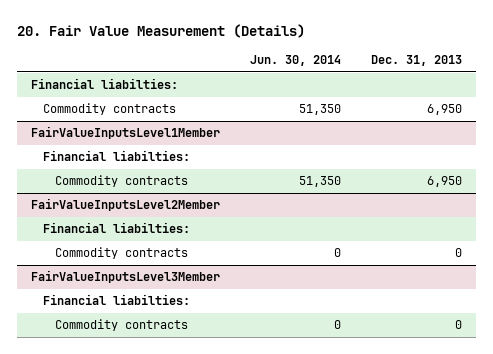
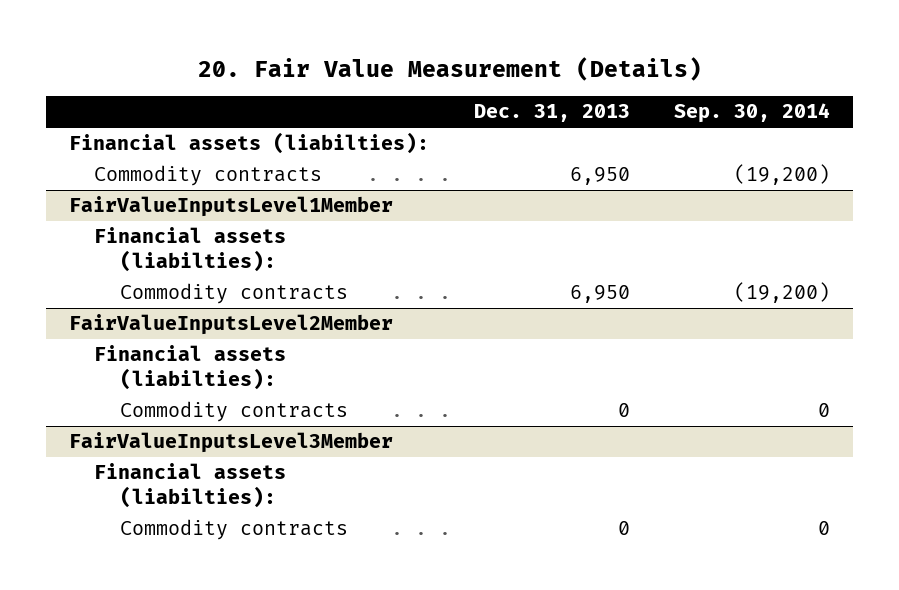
[250,55,342,67] Jun. 30, 2014 -> none
none -> [674,103,831,124] Sep. 30, 2014
[31,78,179,90] Financial liabilties: -> [68,132,429,155] Financial assets (liabilties):
[43,150,191,162] Financial liabilties: -> [94,227,287,272] Financial assets (liabilties):
[43,222,191,234] Financial liabilties: -> [94,345,287,390] Financial assets (liabilties):
[43,294,191,306] Financial liabilties: -> [94,463,287,508] Financial assets (liabilties):

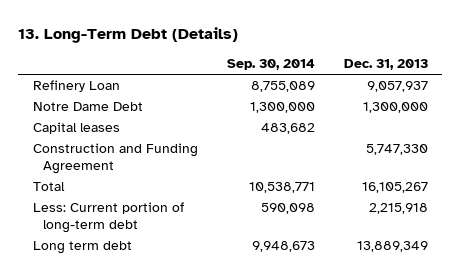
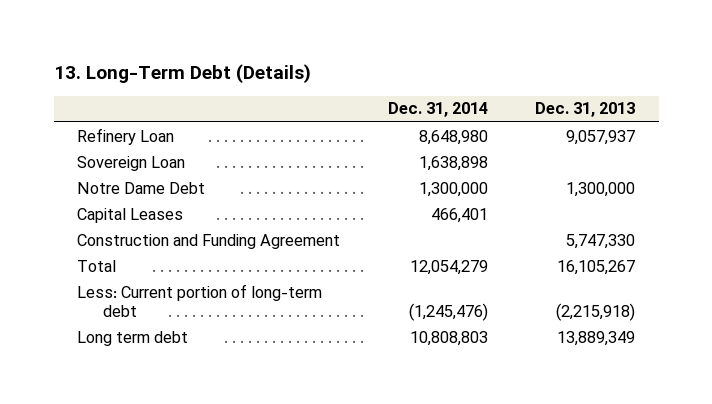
[226,59,315,71] Sep. 30, 2014 -> none
none -> [387,102,488,118] Dec. 31, 2014
none -> [77,155,186,171] Sovereign Loan
[32,122,120,135] Capital leases -> [77,207,184,223] Capital Leases
[368,203,428,215] 2,215,918 -> [555,303,635,322] (2,215,918)

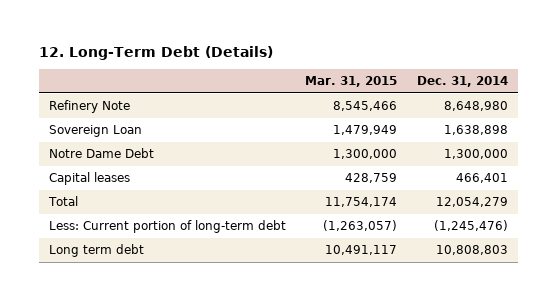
[53,64,311,84] 13. Long-Term Debt (Details) -> [38,46,273,61] 12. Long-Term Debt (Details)
[534,102,635,118] Dec. 31, 2013 -> none
none -> [305,76,398,88] Mar. 31, 2015
[77,127,175,145] Refinery Loan -> [48,100,130,114] Refinery Note
[77,233,341,249] Construction and Funding Agreement -> none
[77,207,184,223] Capital Leases -> [48,172,130,186] Capital leases

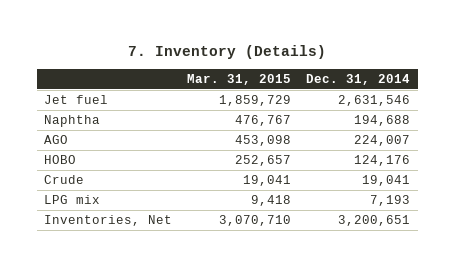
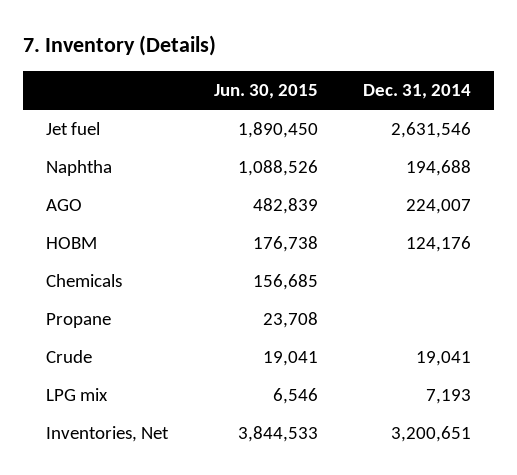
[187,73,292,85] Mar. 31, 2015 -> none
none -> [213,83,318,99] Jun. 30, 2015
[44,155,77,165] HOBO -> [45,237,97,250] HOBM
none -> [45,274,122,288] Chemicals
none -> [45,313,111,329] Propane

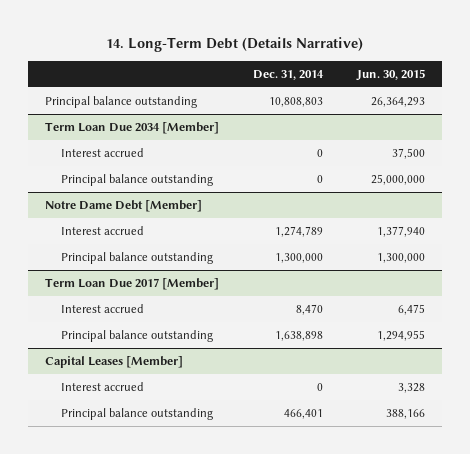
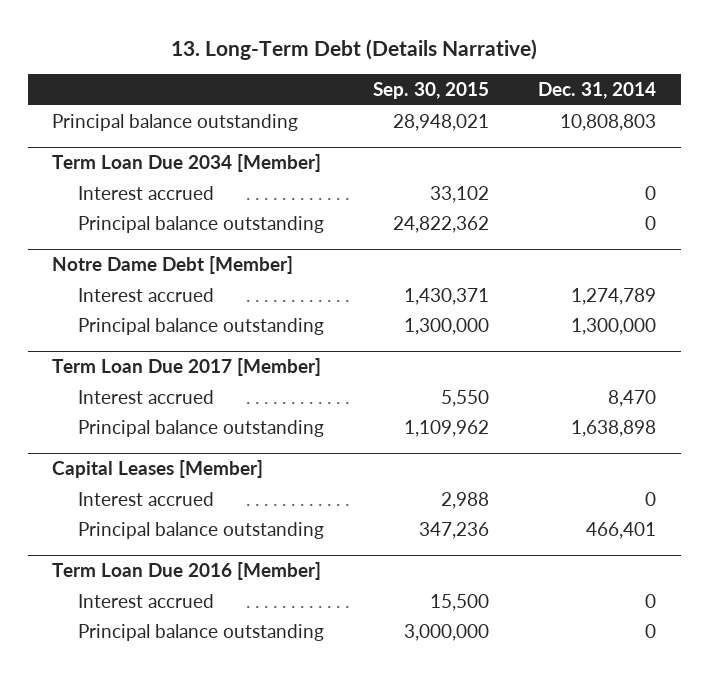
[106,37,364,53] 14. Long-Term Debt (Details Narrative) -> [171,39,538,61] 13. Long-Term Debt (Details Narrative)
[355,68,425,81] Jun. 30, 2015 -> none
none -> [373,82,490,100] Sep. 30, 2015
none -> [52,562,322,581] Term Loan Due 2016 [Member]
none -> [78,593,215,608] Interest accrued
none -> [78,623,325,641] Principal balance outstanding

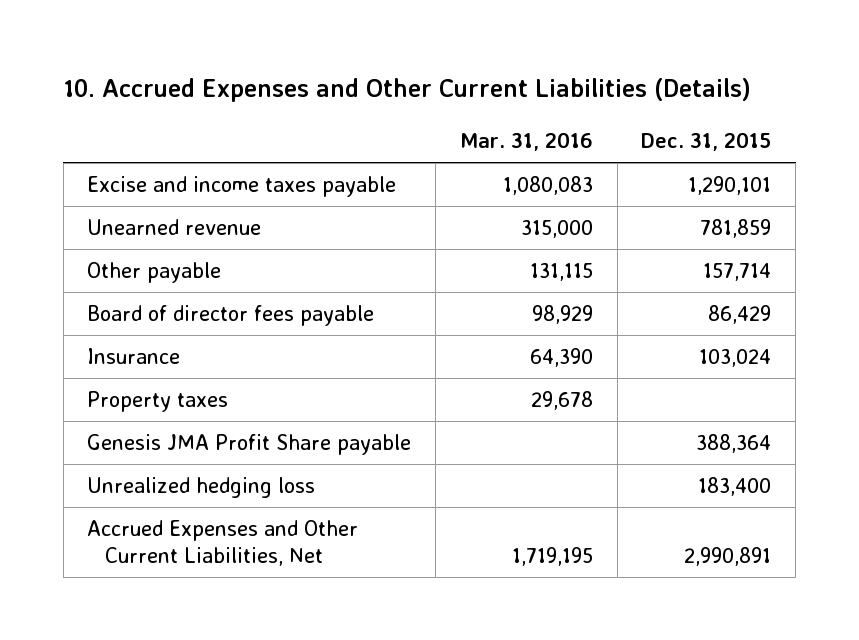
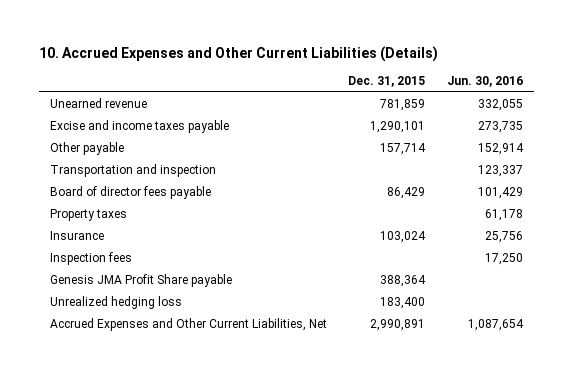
[459,131,593,151] Mar. 31, 2016 -> none
none -> [446,75,523,87] Jun. 30, 2016
[87,176,397,198] Excise and income taxes payable -> [49,120,229,134] Excise and income taxes payable
none -> [49,164,216,178] Transportation and inspection
[87,348,181,365] Insurance -> [49,231,104,241] Insurance
none -> [49,252,132,266] Inspection fees

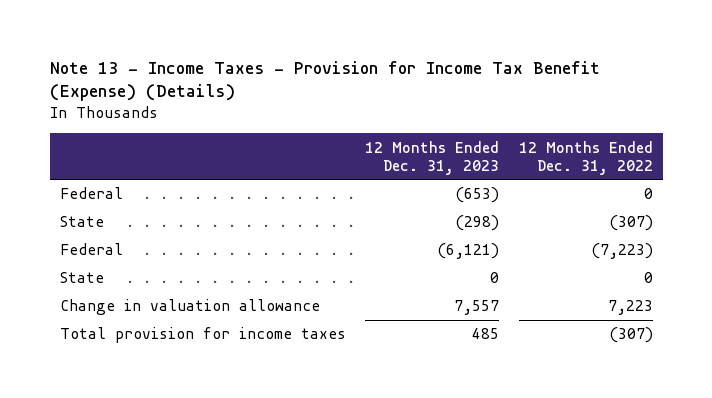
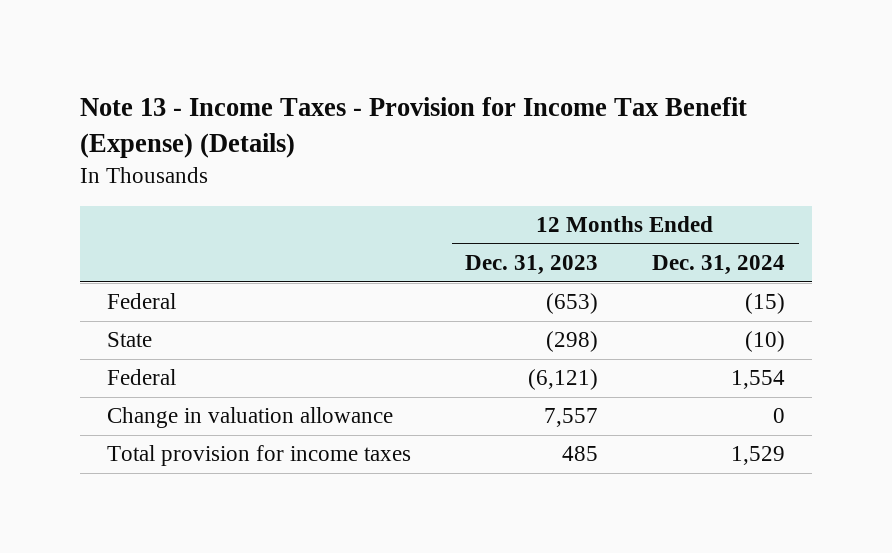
[518,140,653,175] 12 Months Ended Dec. 31, 2022 -> none
none -> [652,255,786,276] Dec. 31, 2024
[59,272,104,284] State -> none

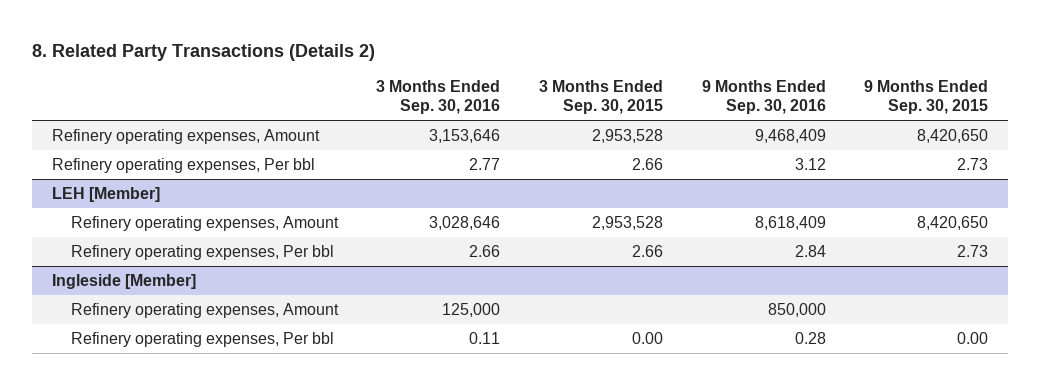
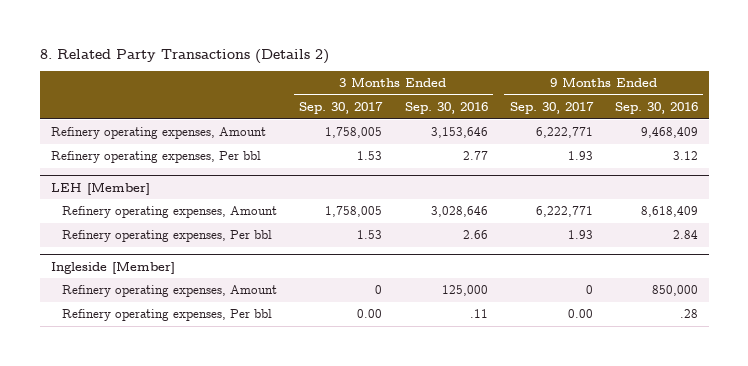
[539,80,664,114] 3 Months Ended Sep. 30, 2015 -> none
[864,80,989,114] 9 Months Ended Sep. 30, 2015 -> none
none -> [299,102,384,115] Sep. 30, 2017
none -> [509,102,594,115] Sep. 30, 2017
[469,331,501,344] 0.11 -> [469,309,488,319] .11
[794,331,826,344] 0.28 -> [679,309,698,319] .28

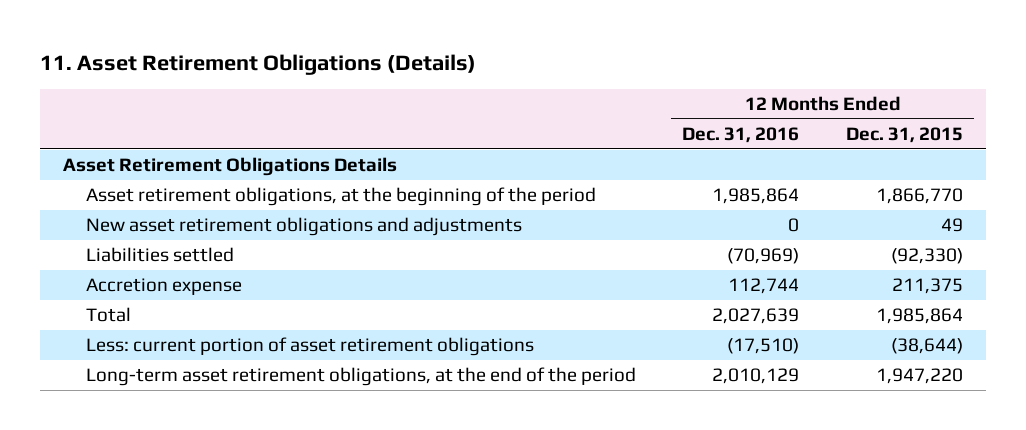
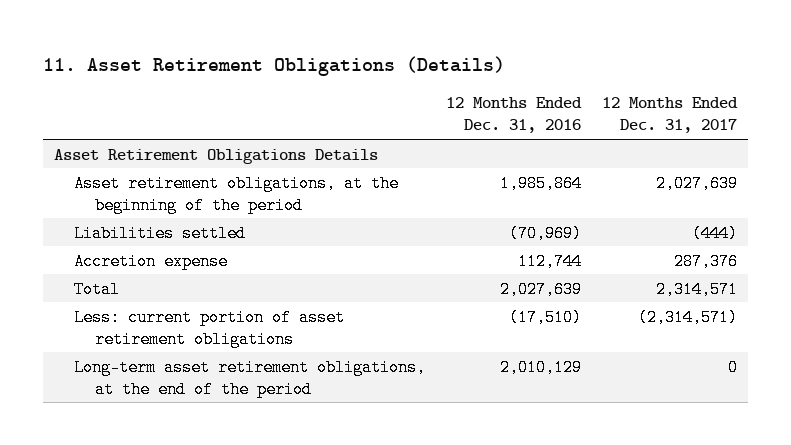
[845,126,963,143] Dec. 31, 2015 -> none
none -> [602,97,739,134] 12 Months Ended Dec. 31, 2017
[86,217,523,237] New asset retirement obligations and adjustments -> none

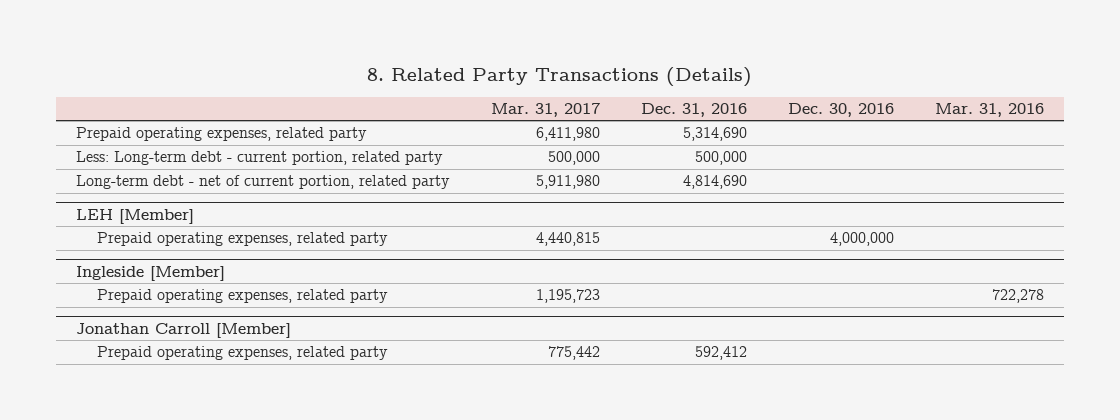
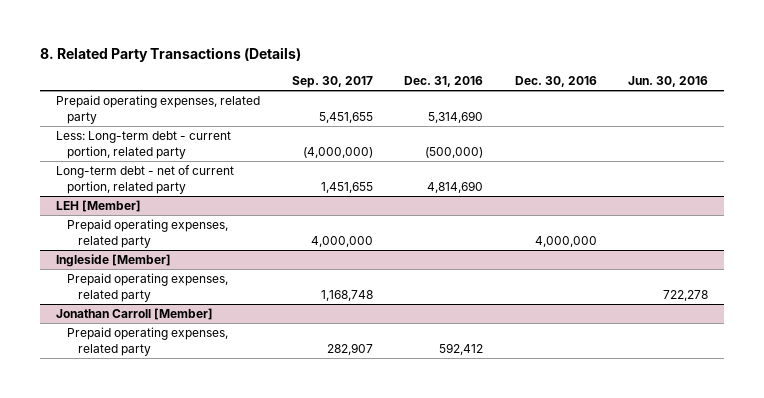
[491,103,601,118] Mar. 31, 2017 -> none
[935,103,1045,118] Mar. 31, 2016 -> none
none -> [291,76,373,89] Sep. 30, 2017
none -> [628,76,709,88] Jun. 30, 2016
[695,151,748,166] 500,000 -> [425,146,484,158] (500,000)

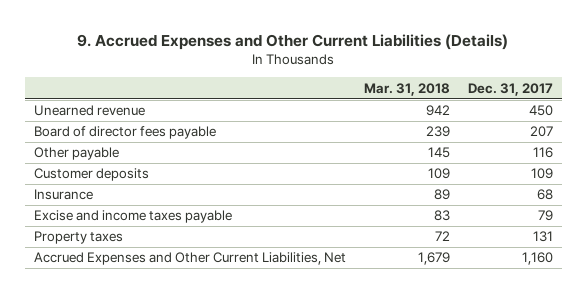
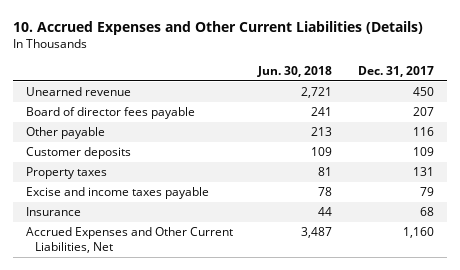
[77,33,509,50] 9. Accrued Expenses and Other Current Liabilities (Details) -> [13,20,424,35] 10. Accrued Expenses and Other Current Liabilities (Details)
[363,82,450,96] Mar. 31, 2018 -> none
none -> [257,65,333,77] Jun. 30, 2018
[33,210,232,224] Excise and income taxes payable -> [25,187,209,200] Excise and income taxes payable
[33,189,93,201] Insurance -> [25,207,81,217] Insurance

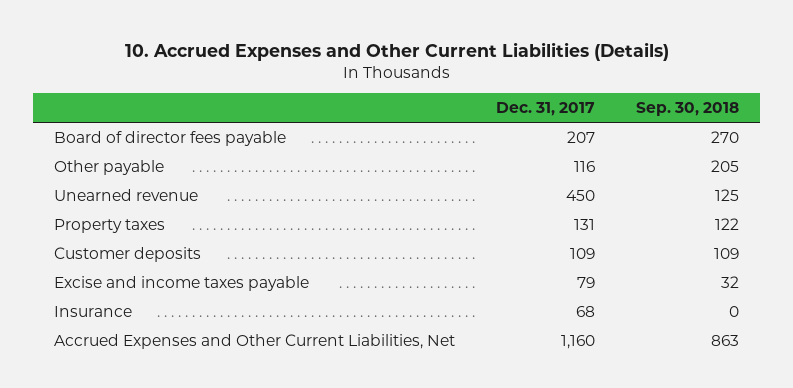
[257,65,333,77] Jun. 30, 2018 -> none
none -> [636,102,740,117] Sep. 30, 2018
[25,87,131,97] Unearned revenue -> [53,188,198,201] Unearned revenue
[25,147,131,160] Customer deposits -> [53,246,201,262] Customer deposits

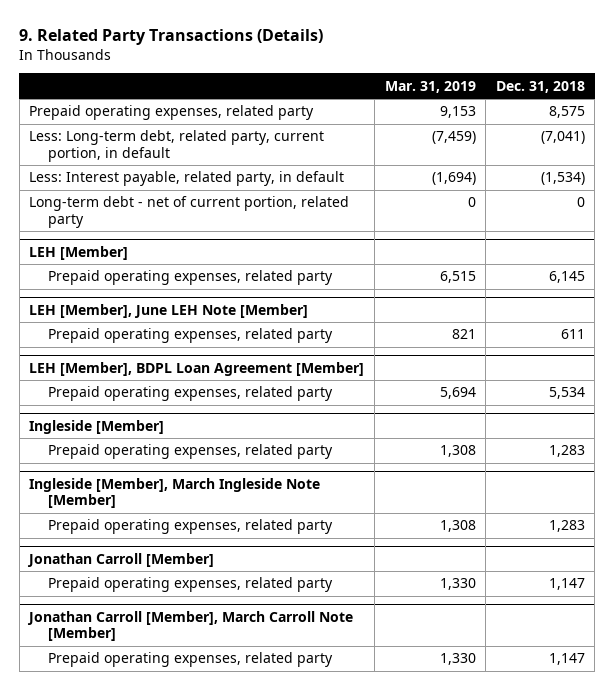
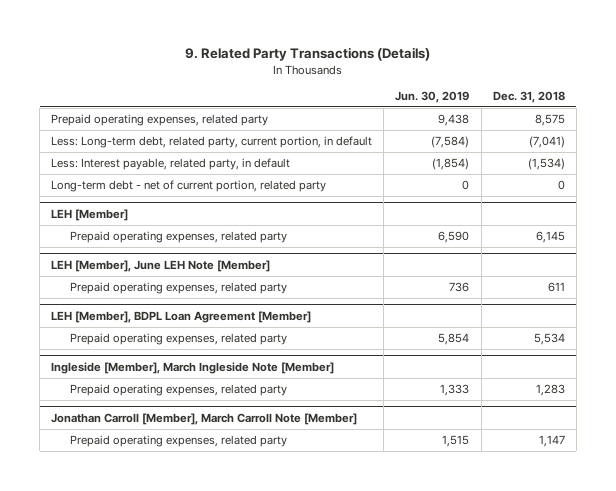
[384,80,476,93] Mar. 31, 2019 -> none
none -> [395,91,470,104] Jun. 30, 2019
[29,419,165,434] Ingleside [Member] -> none
[47,444,333,460] Prepaid operating expenses, related party -> none
[27,552,215,567] Jonathan Carroll [Member] -> none
[47,577,333,593] Prepaid operating expenses, related party -> none

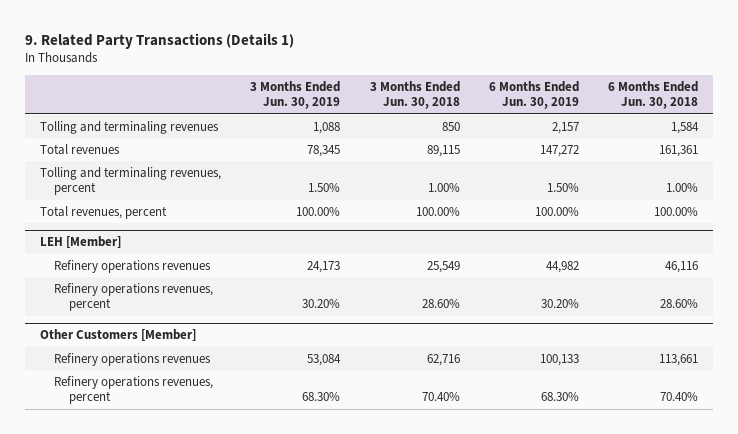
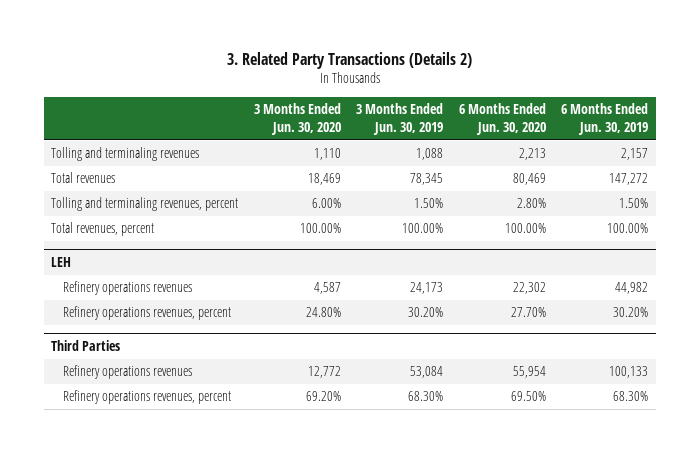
[25,33,295,50] 9. Related Party Transactions (Details 1) -> [226,51,472,69] 3. Related Party Transactions (Details 2)
[369,80,460,110] 3 Months Ended Jun. 30, 2018 -> none
[608,80,699,110] 6 Months Ended Jun. 30, 2018 -> none
none -> [253,103,341,135] 3 Months Ended Jun. 30, 2020
none -> [458,103,546,135] 6 Months Ended Jun. 30, 2020
[39,236,121,249] LEH [Member] -> [51,257,72,268] LEH
[39,329,196,342] Other Customers [Member] -> none
none -> [51,340,121,352] Third Parties

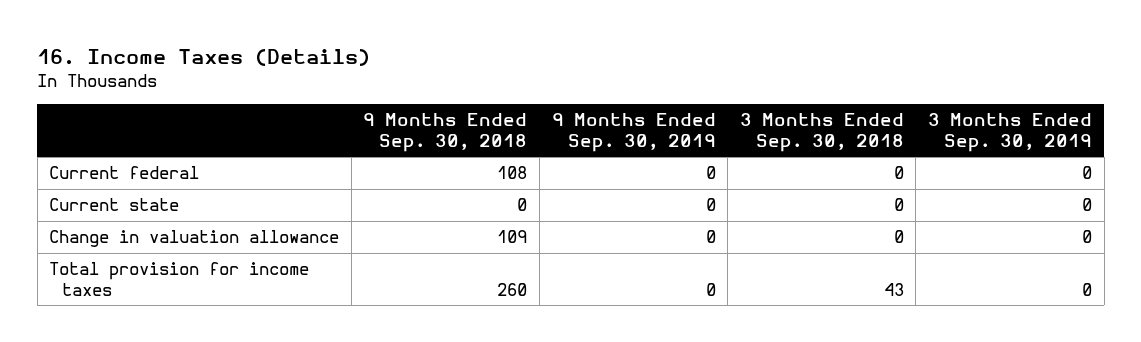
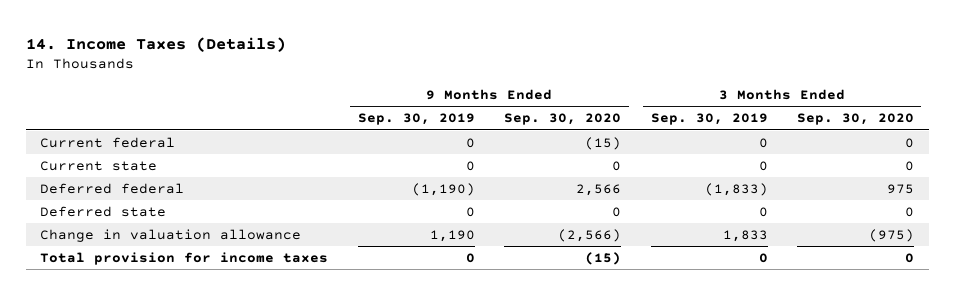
[37,48,371,66] 16. Income Taxes (Details) -> [25,36,286,52] 14. Income Taxes (Details)
[363,113,528,152] 9 Months Ended Sep. 30, 2018 -> none
[739,113,904,152] 3 Months Ended Sep. 30, 2018 -> none
none -> [504,113,622,126] Sep. 30, 2020
none -> [796,113,914,126] Sep. 30, 2020
none -> [40,182,185,194] Deferred federal
none -> [40,205,167,217] Deferred state
[705,230,716,244] 0 -> [429,229,475,242] 1,190
[1082,230,1093,244] 0 -> [722,229,768,242] 1,833

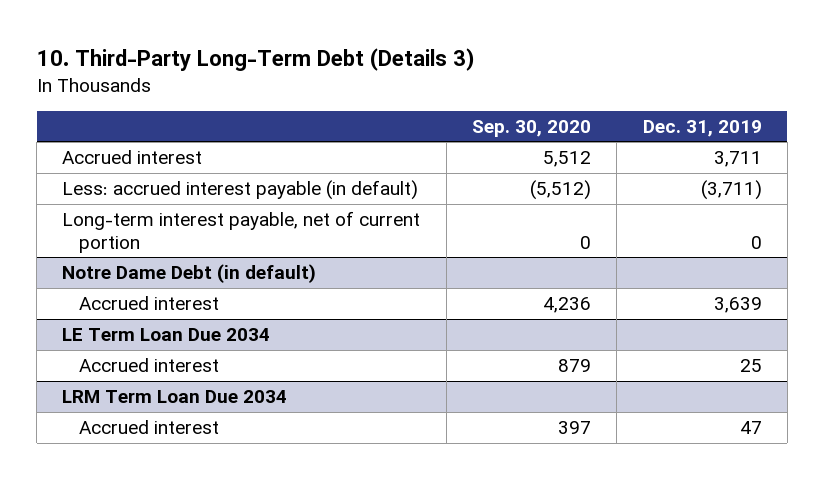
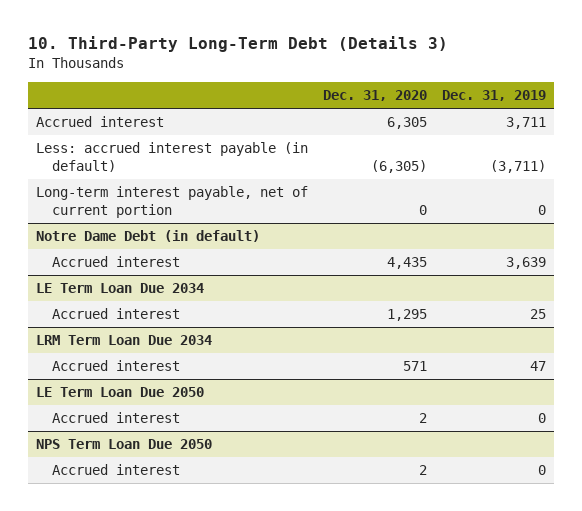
[471,119,591,137] Sep. 30, 2020 -> none
none -> [322,90,427,102] Dec. 31, 2020
none -> [35,387,204,398] LE Term Loan Due 2050
none -> [51,412,180,424] Accrued interest
none -> [35,439,212,450] NPS Term Loan Due 2050
none -> [51,464,180,476] Accrued interest

